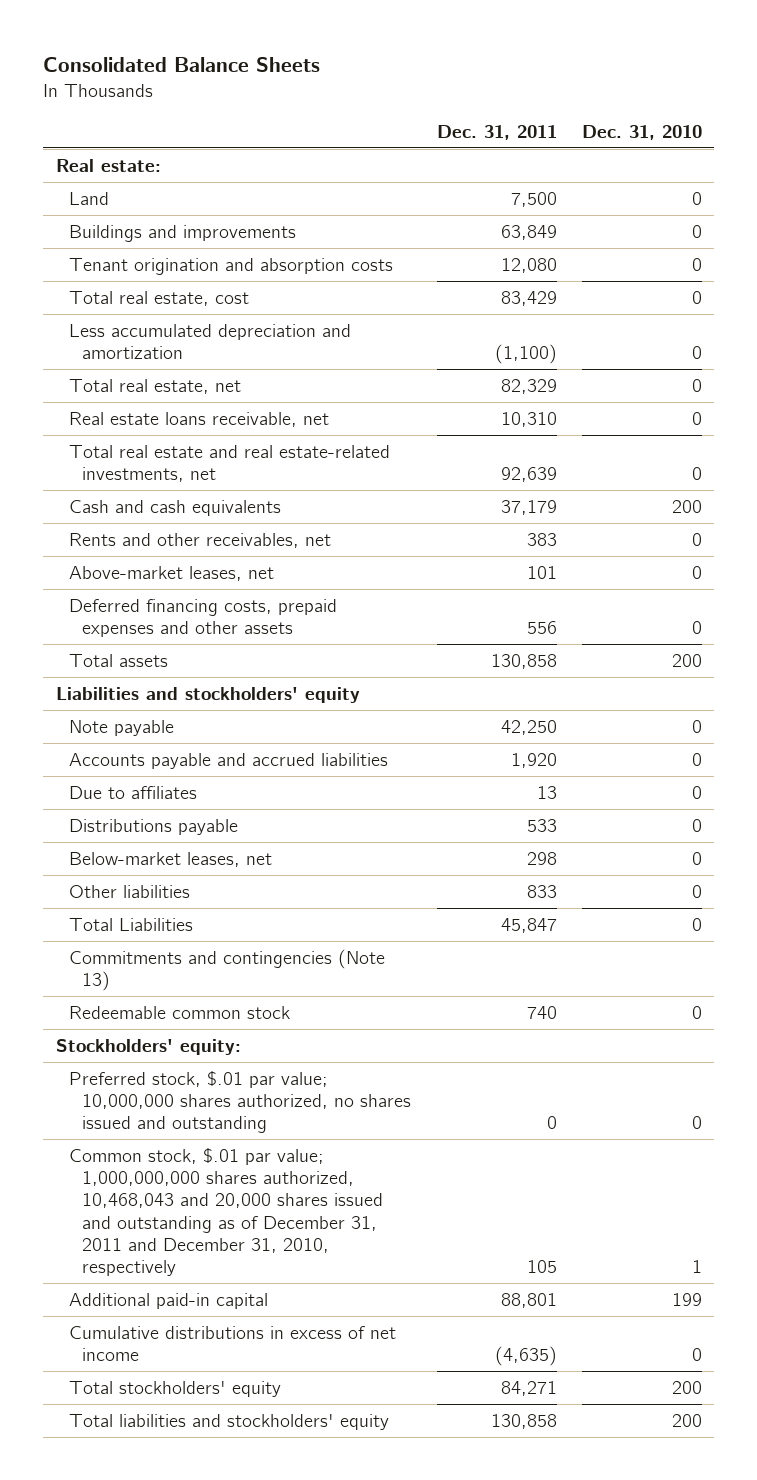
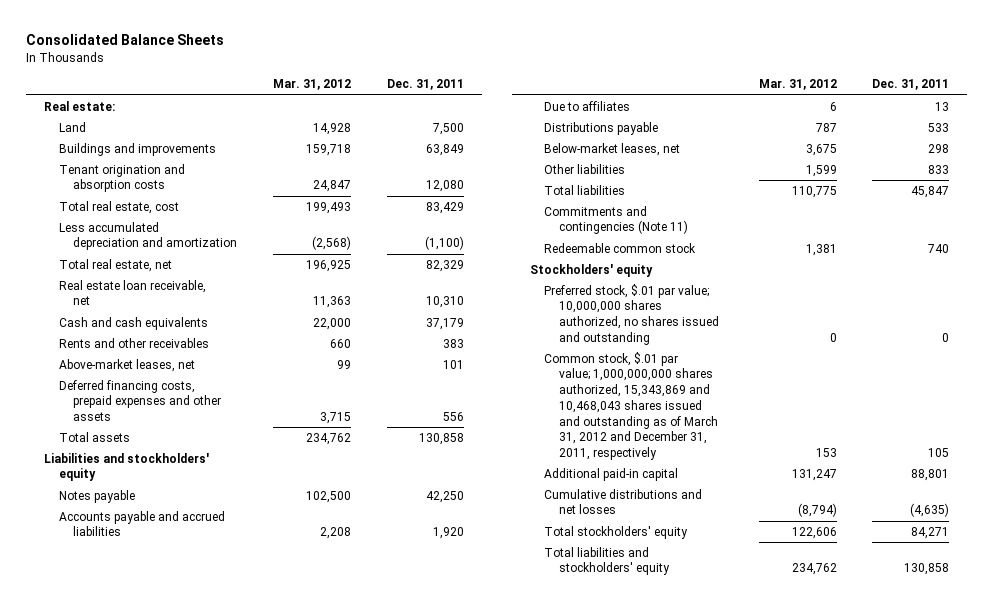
[581,124,702,140] Dec. 31, 2010 -> none
none -> [272,79,351,91] Mar. 31, 2012
[69,444,391,483] Total real estate and real estate-related investments, net -> none
[69,411,330,427] Real estate loans receivable, net -> [58,279,206,306] Real estate loan receivable, net
[69,532,332,548] Rents and other receivables, net -> [58,337,209,348] Rents and other receivables
[69,719,175,736] Note payable -> [58,489,135,503] Notes payable
[69,917,194,931] Total Liabilities -> [544,184,626,195] Total liabilities
[69,948,386,992] Commitments and contingencies (Note 13) -> [544,205,688,235] Commitments and contingencies (Note 11)
[55,1038,241,1055] Stockholders' equity: -> [529,263,653,277] Stockholders' equity
[69,1147,384,1276] Common stock, $.01 par value; 1,000,000,000 shares authorized, 10,468,043 and 20,000 shares issued and outstanding as of December 31, 2011 and December 31, 2010, respectively -> [544,351,718,460] Common stock, $.01 par value; 1,000,000,000 shares authorized, 15,343,869 and 10,468,043 shares issued and outstanding as of March 31, 2012 and December 31, 2011, respectively
[69,1325,397,1362] Cumulative distributions in excess of net income -> [544,488,703,515] Cumulative distributions and net losses

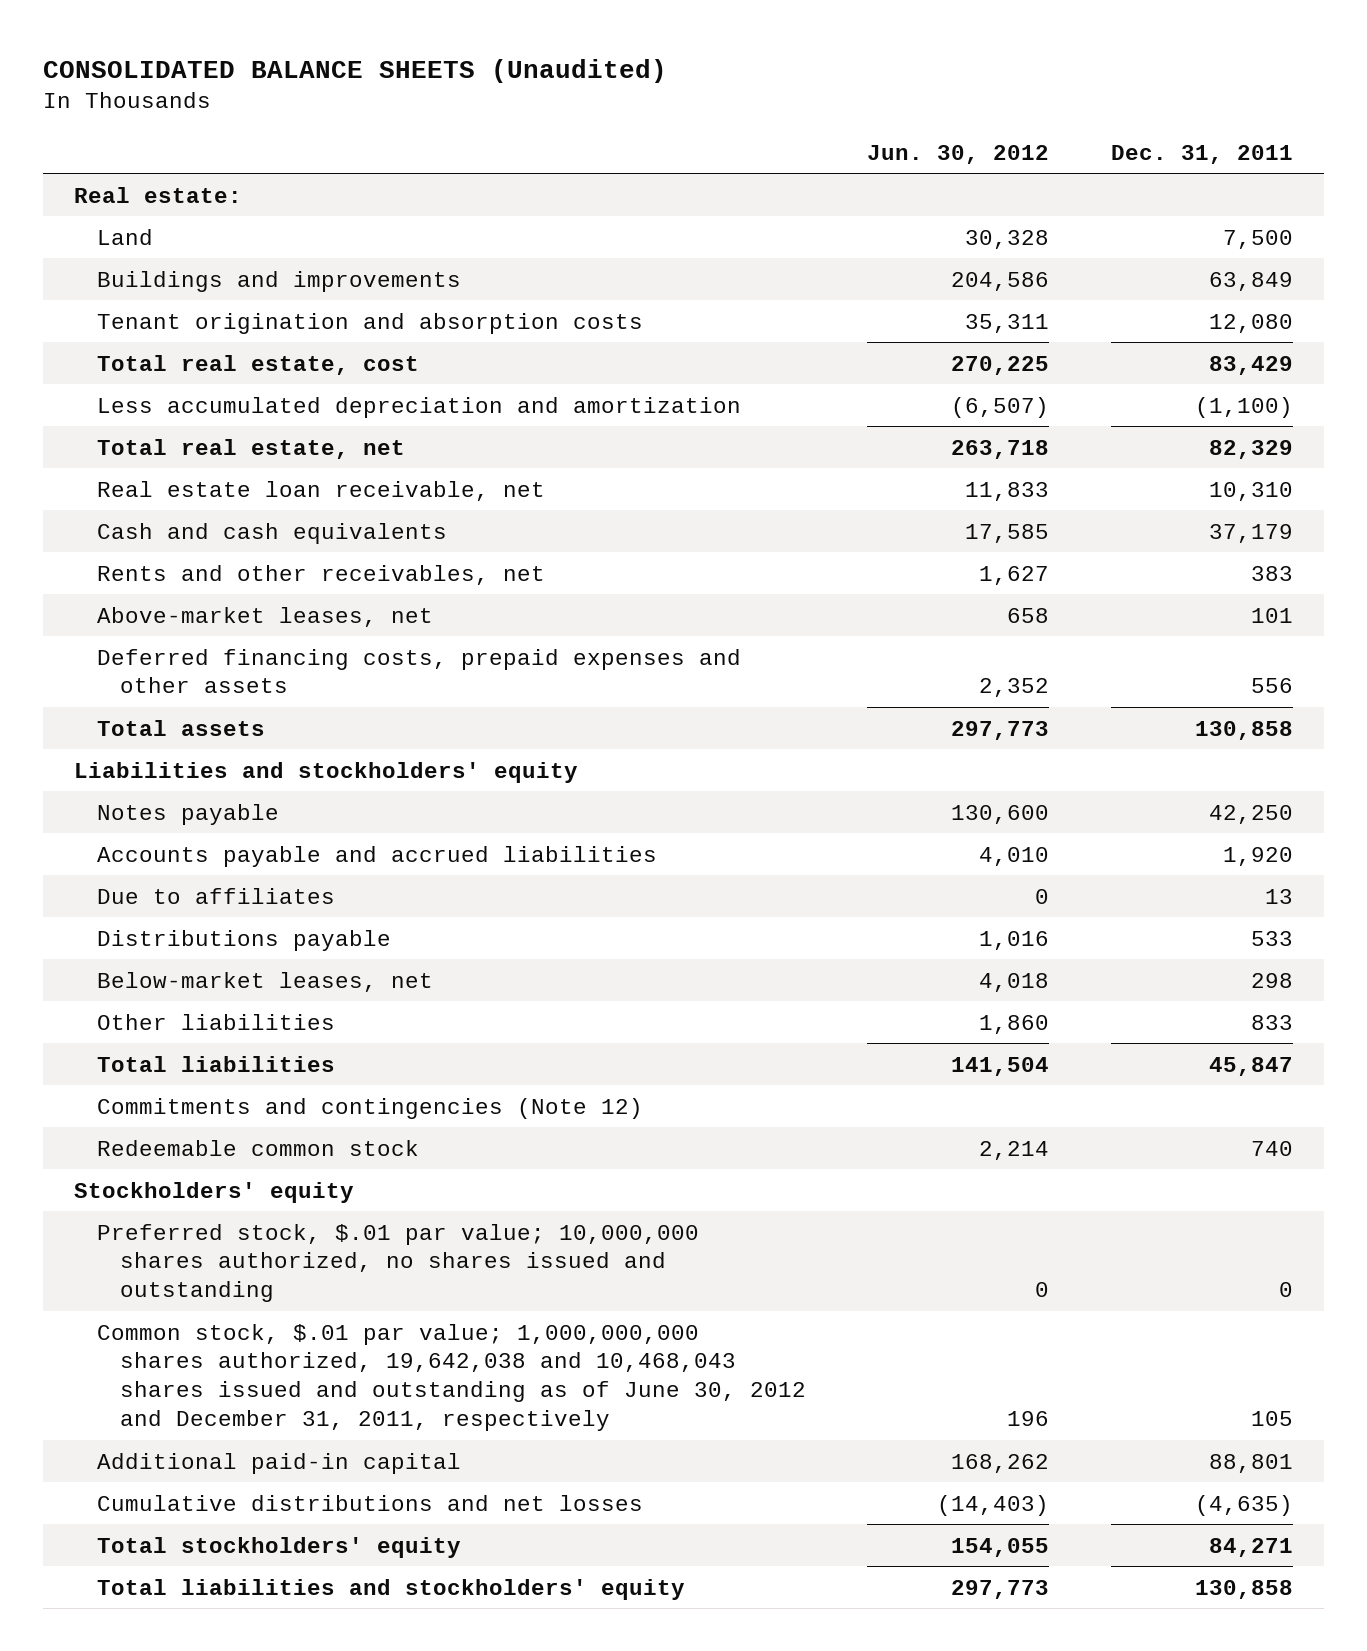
[26,34,225,46] Consolidated Balance Sheets -> [42,58,667,83] CONSOLIDATED BALANCE SHEETS (Unaudited)
[272,79,351,91] Mar. 31, 2012 -> none
none -> [867,144,1050,164] Jun. 30, 2012
[58,337,209,348] Rents and other receivables -> [96,564,545,585] Rents and other receivables, net
[544,205,688,235] Commitments and contingencies (Note 11) -> [96,1097,643,1119] Commitments and contingencies (Note 12)
[544,351,718,460] Common stock, $.01 par value; 1,000,000,000 shares authorized, 15,343,869 and 10,468,043 shares issued and outstanding as of March 31, 2012 and December 31, 2011, respectively -> [96,1323,806,1432] Common stock, $.01 par value; 1,000,000,000 shares authorized, 19,642,038 and 10,468,043 shares issued and outstanding as of June 30, 2012 and December 31, 2011, respectively

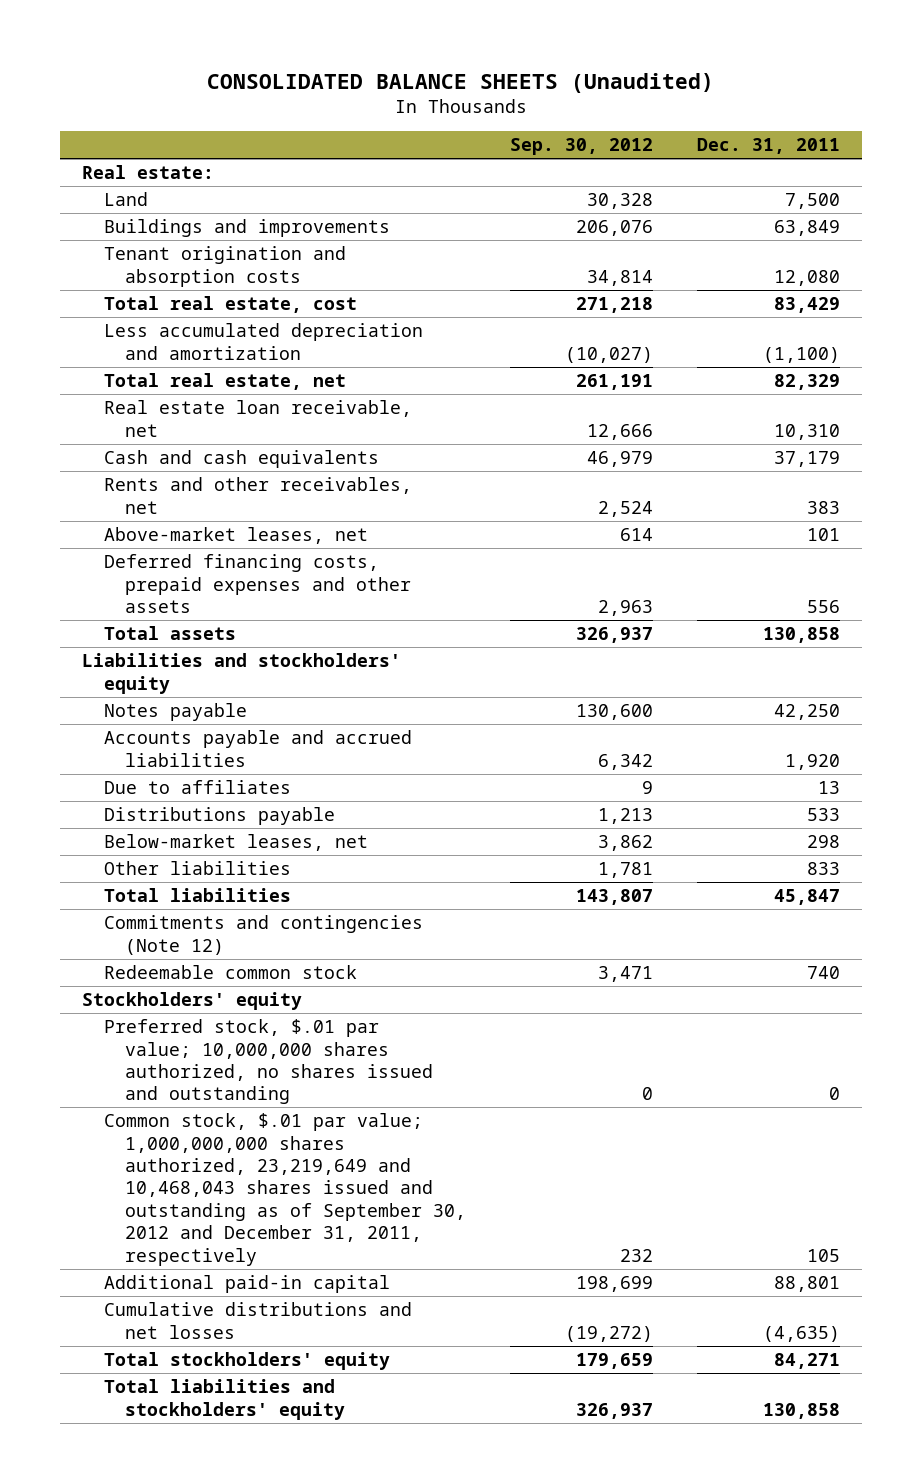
[867,144,1050,164] Jun. 30, 2012 -> none
none -> [509,138,653,156] Sep. 30, 2012
[96,1323,806,1432] Common stock, $.01 par value; 1,000,000,000 shares authorized, 19,642,038 and 10,468,043 shares issued and outstanding as of June 30, 2012 and December 31, 2011, respectively -> [103,1113,466,1266] Common stock, $.01 par value; 1,000,000,000 shares authorized, 23,219,649 and 10,468,043 shares issued and outstanding as of September 30, 2012 and December 31, 2011, respectively

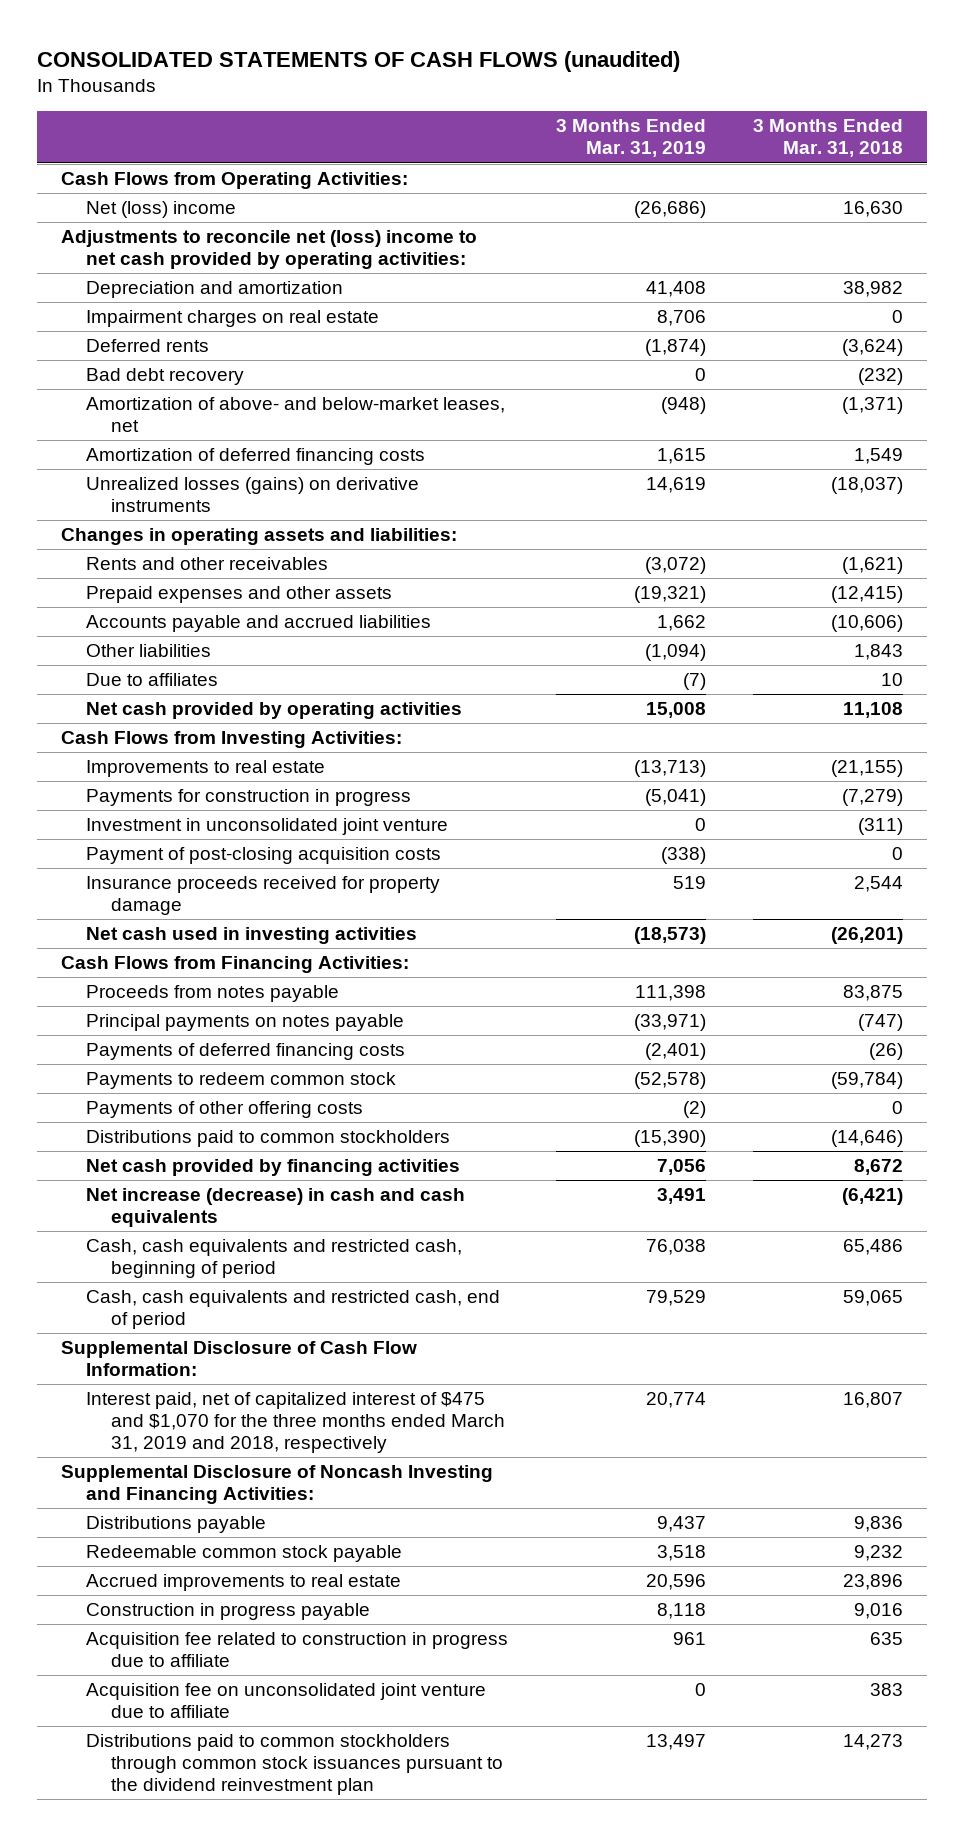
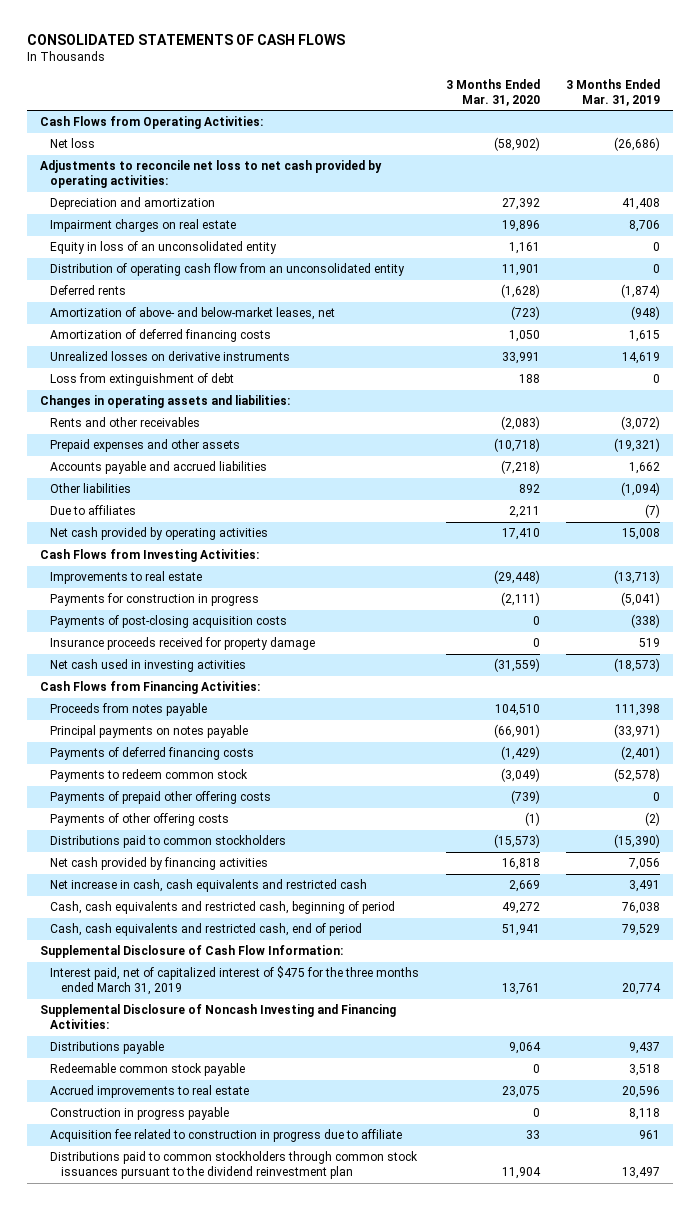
[37,50,681,72] CONSOLIDATED STATEMENTS OF CASH FLOWS (unaudited) -> [26,34,345,46] CONSOLIDATED STATEMENTS OF CASH FLOWS
[753,119,904,158] 3 Months Ended Mar. 31, 2018 -> none
none -> [445,78,540,106] 3 Months Ended Mar. 31, 2020
[86,201,237,219] Net (loss) income -> [50,138,96,149] Net loss
[61,230,478,270] Adjustments to reconcile net (loss) income to net cash provided by operating activities: -> [39,160,382,189] Adjustments to reconcile net loss to net cash provided by operating activities:
none -> [50,241,278,255] Equity in loss of an unconsolidated entity
none -> [50,263,406,277] Distribution of operating cash flow from an unconsolidated entity
[86,368,245,386] Bad debt recovery -> none
[86,477,420,513] Unrealized losses (gains) on derivative instruments -> [50,351,291,362] Unrealized losses on derivative instruments
none -> [50,373,235,387] Loss from extinguishment of debt
[86,818,449,836] Investment in unconsolidated joint venture -> none
[86,847,442,865] Payment of post-closing acquisition costs -> [50,615,288,629] Payments of post-closing acquisition costs
none -> [50,791,272,805] Payments of prepaid other offering costs
[86,1188,466,1228] Net increase (decrease) in cash and cash equivalents -> [50,879,368,893] Net increase in cash, cash equivalents and restricted cash
[86,1392,506,1454] Interest paid, net of capitalized interest of $475 and $1,070 for the three months ended March 31, 2019 and 2018, respectively -> [50,966,420,996] Interest paid, net of capitalized interest of $475 for the three months ended March 31, 2019
[86,1683,487,1719] Acquisition fee on unconsolidated joint venture due to affiliate -> none

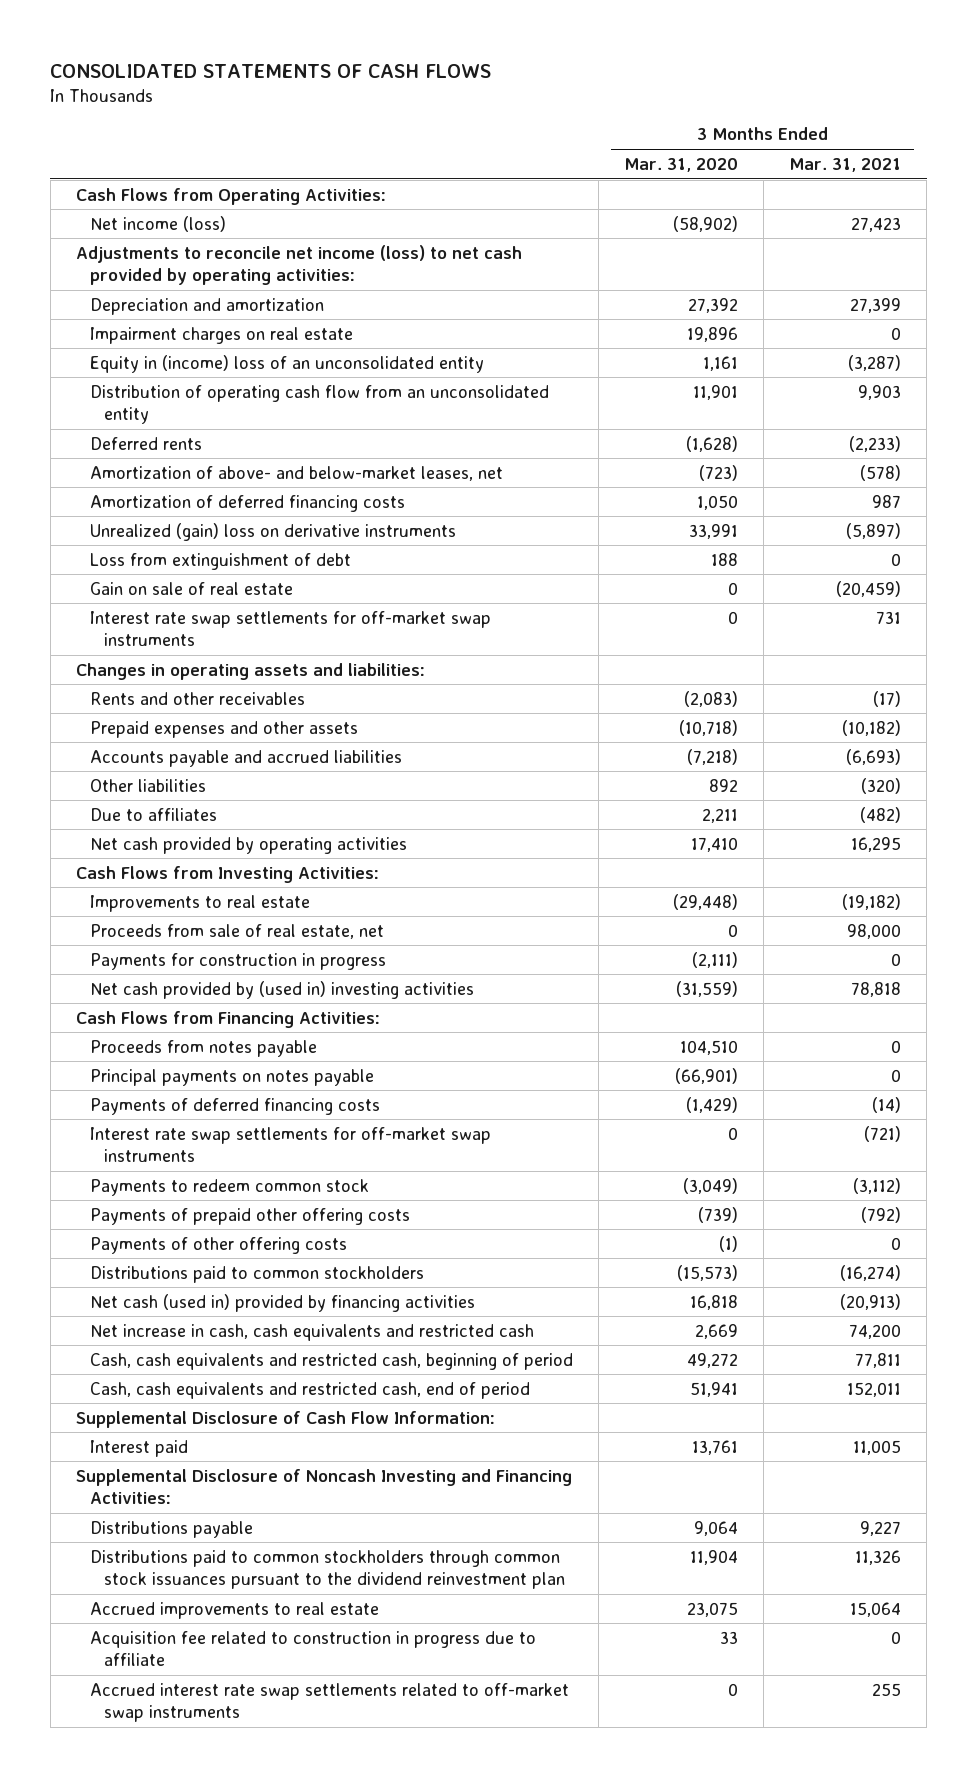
[566,78,661,106] 3 Months Ended Mar. 31, 2019 -> none
none -> [789,157,902,172] Mar. 31, 2021
[50,138,96,149] Net loss -> [89,215,226,232] Net income (loss)
[39,160,382,189] Adjustments to reconcile net loss to net cash provided by operating activities: -> [75,244,522,286] Adjustments to reconcile net income (loss) to net cash provided by operating activities:
[50,241,278,255] Equity in loss of an unconsolidated entity -> [89,354,484,373] Equity in (income) loss of an unconsolidated entity
[50,351,291,362] Unrealized losses on derivative instruments -> [89,522,456,541] Unrealized (gain) loss on derivative instruments
none -> [89,581,293,595] Gain on sale of real estate
none -> [89,610,491,647] Interest rate swap settlements for off-market swap instruments
none -> [89,923,384,939] Proceeds from sale of real estate, net
[50,615,288,629] Payments of post-closing acquisition costs -> none
[50,637,316,651] Insurance proceeds received for property damage -> none
[50,659,247,673] Net cash used in investing activities -> [89,980,474,999] Net cash provided by (used in) investing activities
none -> [89,1126,491,1163] Interest rate swap settlements for off-market swap instruments
[50,857,269,871] Net cash provided by financing activities -> [89,1293,475,1312] Net cash (used in) provided by financing activities
[50,966,420,996] Interest paid, net of capitalized interest of $475 for the three months ended March 31, 2019 -> [89,1439,188,1457] Interest paid
[50,1063,246,1077] Redeemable common stock payable -> none
[50,1151,419,1180] Distributions paid to common stockholders through common stock issuances pursuant to the dividend reinvestment plan -> [89,1549,565,1590] Distributions paid to common stockholders through common stock issuances pursuant to the dividend reinvestment plan
[50,1107,230,1121] Construction in progress payable -> none
none -> [89,1682,569,1723] Accrued interest rate swap settlements related to off-market swap instruments

